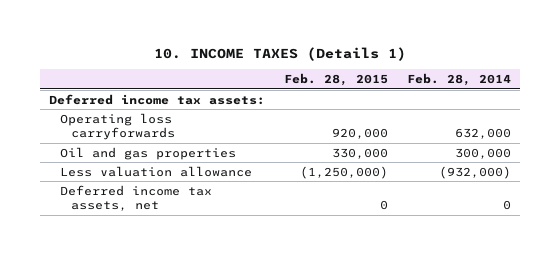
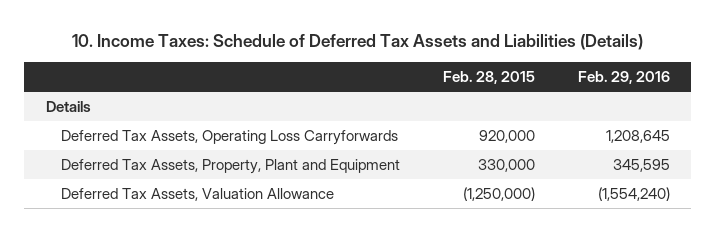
[154,46,407,61] 10. INCOME TAXES (Details 1) -> [71,34,643,51] 10. Income Taxes: Schedule of Deferred Tax Assets and Liabilities (Details)
[406,73,511,87] Feb. 28, 2014 -> none
none -> [577,71,670,85] Feb. 29, 2016
[49,93,266,105] Deferred income tax assets: -> none
[60,184,213,212] Deferred income tax assets, net -> none
none -> [45,101,91,113] Details
[60,112,176,141] Operating loss carryforwards -> [61,130,399,146] Deferred Tax Assets, Operating Loss Carryforwards
[60,146,237,160] Oil and gas properties -> [61,159,401,175] Deferred Tax Assets, Property, Plant and Equipment
[60,165,253,177] Less valuation allowance -> [61,188,335,202] Deferred Tax Assets, Valuation Allowance

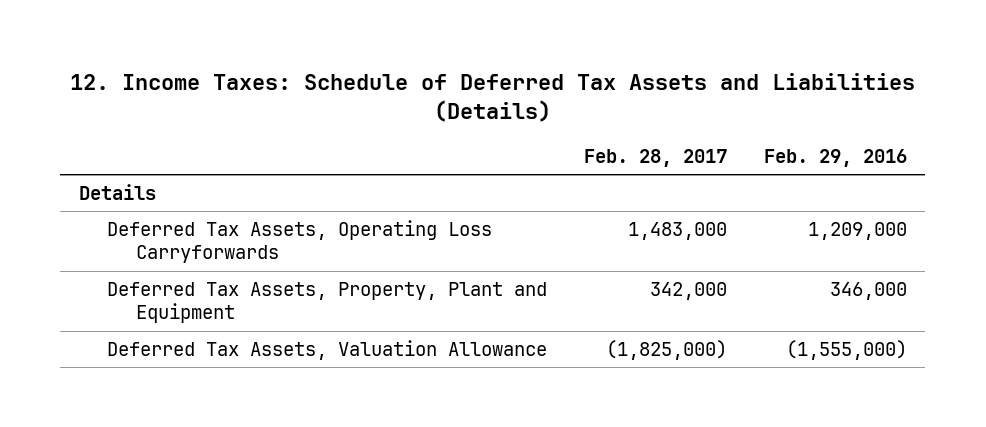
[71,34,643,51] 10. Income Taxes: Schedule of Deferred Tax Assets and Liabilities (Details) -> [69,72,915,122] 12. Income Taxes: Schedule of Deferred Tax Assets and Liabilities (Details)
[443,71,536,85] Feb. 28, 2015 -> none
none -> [584,148,728,167] Feb. 28, 2017
[605,130,670,144] 1,208,645 -> [808,222,908,241] 1,209,000
[612,159,670,173] 345,595 -> [830,282,908,301] 346,000
[597,187,670,202] (1,554,240) -> [786,340,908,361] (1,555,000)

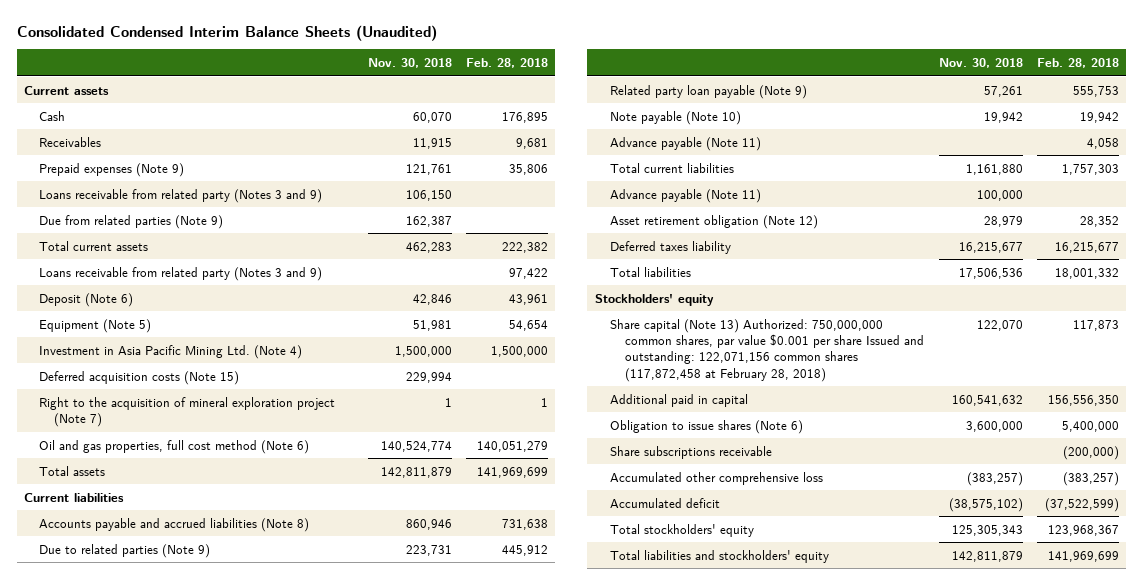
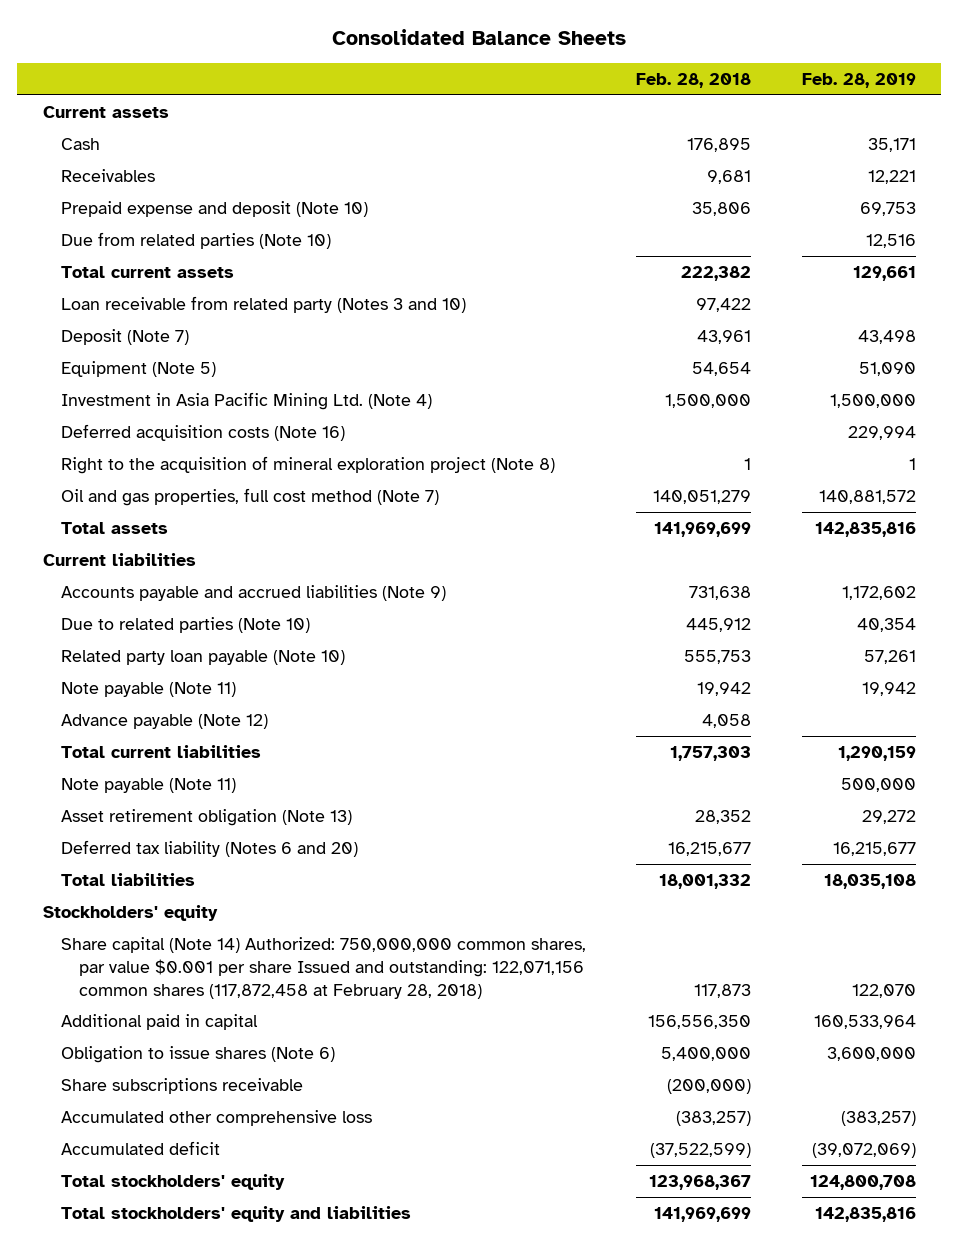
[16,24,437,41] Consolidated Condensed Interim Balance Sheets (Unaudited) -> [332,29,627,46] Consolidated Balance Sheets
[367,57,452,68] Nov. 30, 2018 -> none
none -> [802,73,917,89] Feb. 28, 2019
[39,188,323,203] Loans receivable from related party (Notes 3 and 9) -> none
[39,162,185,177] Prepaid expenses (Note 9) -> [60,200,368,217] Prepaid expense and deposit (Note 10)
[39,214,224,229] Due from related parties (Note 9) -> [60,231,331,249] Due from related parties (Note 10)
[39,266,323,281] Loans receivable from related party (Notes 3 and 9) -> [60,295,466,313] Loan receivable from related party (Notes 3 and 10)
[39,292,134,307] Deposit (Note 6) -> [60,328,189,345] Deposit (Note 7)
[39,370,240,385] Deferred acquisition costs (Note 15) -> [60,423,345,441] Deferred acquisition costs (Note 16)
[39,396,336,427] Right to the acquisition of mineral exploration project (Note 7) -> [60,455,555,474] Right to the acquisition of mineral exploration project (Note 8)
[39,439,310,454] Oil and gas properties, full cost method (Note 6) -> [60,487,439,506] Oil and gas properties, full cost method (Note 7)
[39,517,310,532] Accounts payable and accrued liabilities (Note 8) -> [60,584,446,601] Accounts payable and accrued liabilities (Note 9)
[39,543,211,558] Due to related parties (Note 9) -> [60,616,310,633] Due to related parties (Note 10)
[609,84,807,99] Related party loan payable (Note 9) -> [60,649,345,665] Related party loan payable (Note 10)
[609,110,741,125] Note payable (Note 10) -> [60,681,236,697] Note payable (Note 11)
[609,136,761,151] Advance payable (Note 11) -> [60,713,268,729] Advance payable (Note 12)
[609,188,761,203] Advance payable (Note 11) -> [60,777,236,793] Note payable (Note 11)
[609,214,818,229] Asset retirement obligation (Note 12) -> [60,808,352,826] Asset retirement obligation (Note 13)
[609,240,731,254] Deferred taxes liability -> [60,839,358,857] Deferred tax liability (Notes 6 and 20)
[609,318,925,382] Share capital (Note 13) Authorized: 750,000,000 common shares, par value $0.001 per share Issued and outstanding: 122,071,156 common shares (117,872,458 at February 28, 2018) -> [60,936,586,999] Share capital (Note 14) Authorized: 750,000,000 common shares, par value $0.001 per share Issued and outstanding: 122,071,156 common shares (117,872,458 at February 28, 2018)
[609,549,829,563] Total liabilities and stockholders' equity -> [60,1205,411,1222] Total stockholders' equity and liabilities

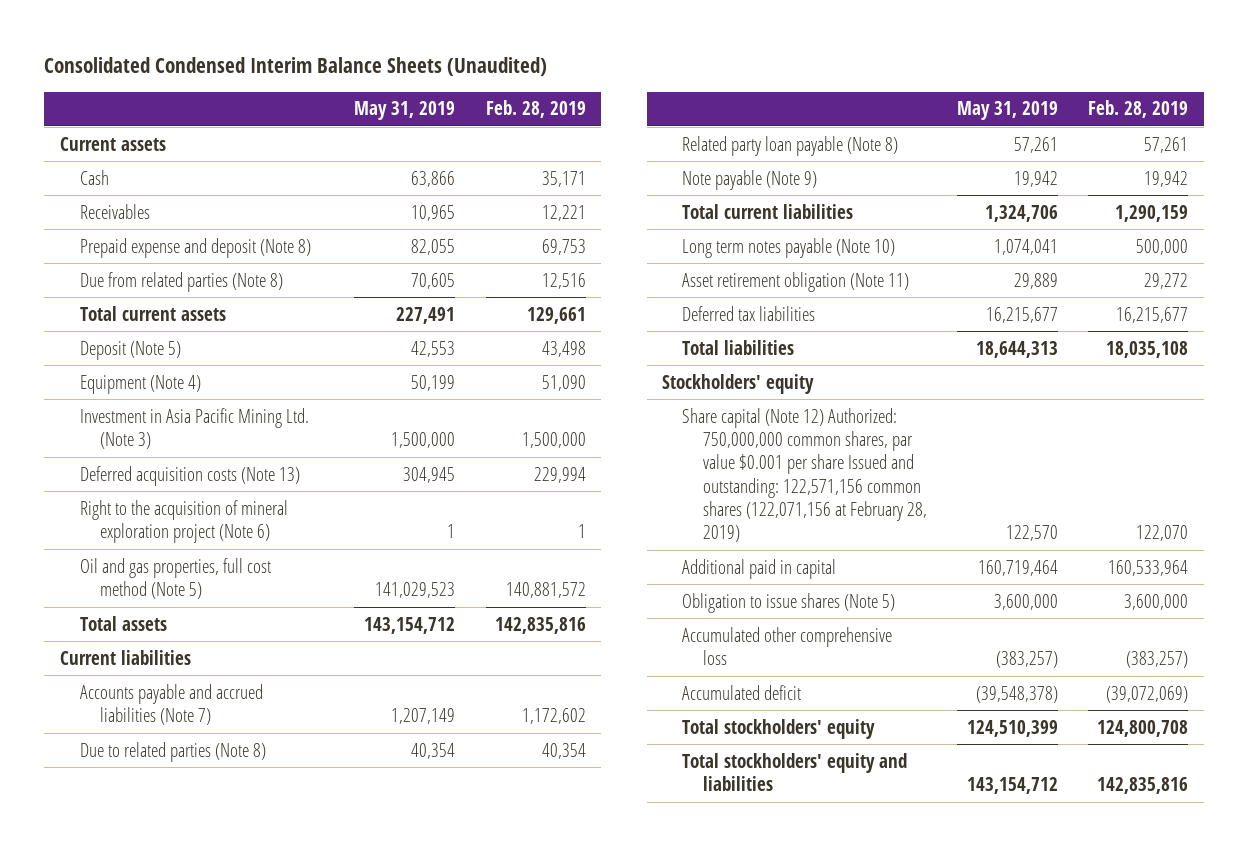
[332,29,627,46] Consolidated Balance Sheets -> [44,57,548,77] Consolidated Condensed Interim Balance Sheets (Unaudited)
[636,73,752,89] Feb. 28, 2018 -> none
none -> [354,101,456,121] May 31, 2019
[60,200,368,217] Prepaid expense and deposit (Note 10) -> [79,237,311,258] Prepaid expense and deposit (Note 8)
[60,231,331,249] Due from related parties (Note 10) -> [79,271,283,292] Due from related parties (Note 8)
[60,295,466,313] Loan receivable from related party (Notes 3 and 10) -> none
[60,328,189,345] Deposit (Note 7) -> [79,340,181,360] Deposit (Note 5)
[60,360,216,377] Equipment (Note 5) -> [79,374,201,394] Equipment (Note 4)
[60,391,432,410] Investment in Asia Pacific Mining Ltd. (Note 4) -> [79,407,309,449] Investment in Asia Pacific Mining Ltd. (Note 3)
[60,423,345,441] Deferred acquisition costs (Note 16) -> [79,465,300,486] Deferred acquisition costs (Note 13)
[60,455,555,474] Right to the acquisition of mineral exploration project (Note 8) -> [79,499,288,543] Right to the acquisition of mineral exploration project (Note 6)
[60,487,439,506] Oil and gas properties, full cost method (Note 7) -> [79,557,271,599] Oil and gas properties, full cost method (Note 5)
[60,713,268,729] Advance payable (Note 12) -> none
[60,584,446,601] Accounts payable and accrued liabilities (Note 9) -> [79,683,263,725] Accounts payable and accrued liabilities (Note 7)
[60,616,310,633] Due to related parties (Note 10) -> [79,741,266,762] Due to related parties (Note 8)
[60,649,345,665] Related party loan payable (Note 10) -> [682,135,899,156] Related party loan payable (Note 8)
[60,681,236,697] Note payable (Note 11) -> [682,169,818,190] Note payable (Note 9)
[60,777,236,793] Note payable (Note 11) -> [682,237,896,258] Long term notes payable (Note 10)
[60,808,352,826] Asset retirement obligation (Note 13) -> [682,271,910,292] Asset retirement obligation (Note 11)
[60,839,358,857] Deferred tax liability (Notes 6 and 20) -> [682,305,816,321] Deferred tax liabilities
[60,936,586,999] Share capital (Note 14) Authorized: 750,000,000 common shares, par value $0.001 per share Issued and outstanding: 122,071,156 common shares (117,872,458 at February 28, 2018) -> [682,407,927,543] Share capital (Note 12) Authorized: 750,000,000 common shares, par value $0.001 per share Issued and outstanding: 122,571,156 common shares (122,071,156 at February 28, 2019)
[60,1077,303,1094] Share subscriptions receivable -> none
[60,1045,335,1063] Obligation to issue shares (Note 6) -> [682,592,896,613] Obligation to issue shares (Note 5)

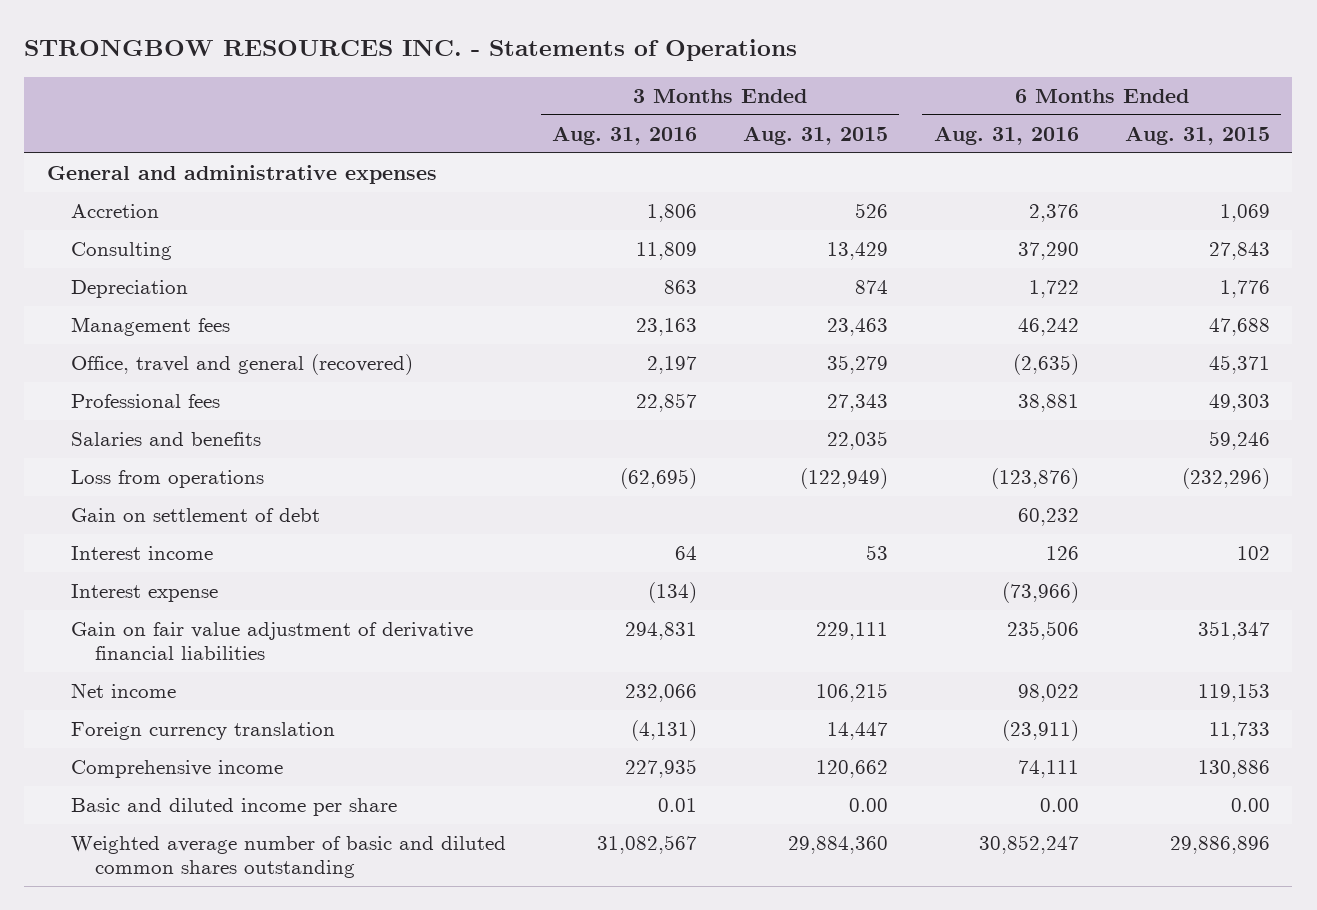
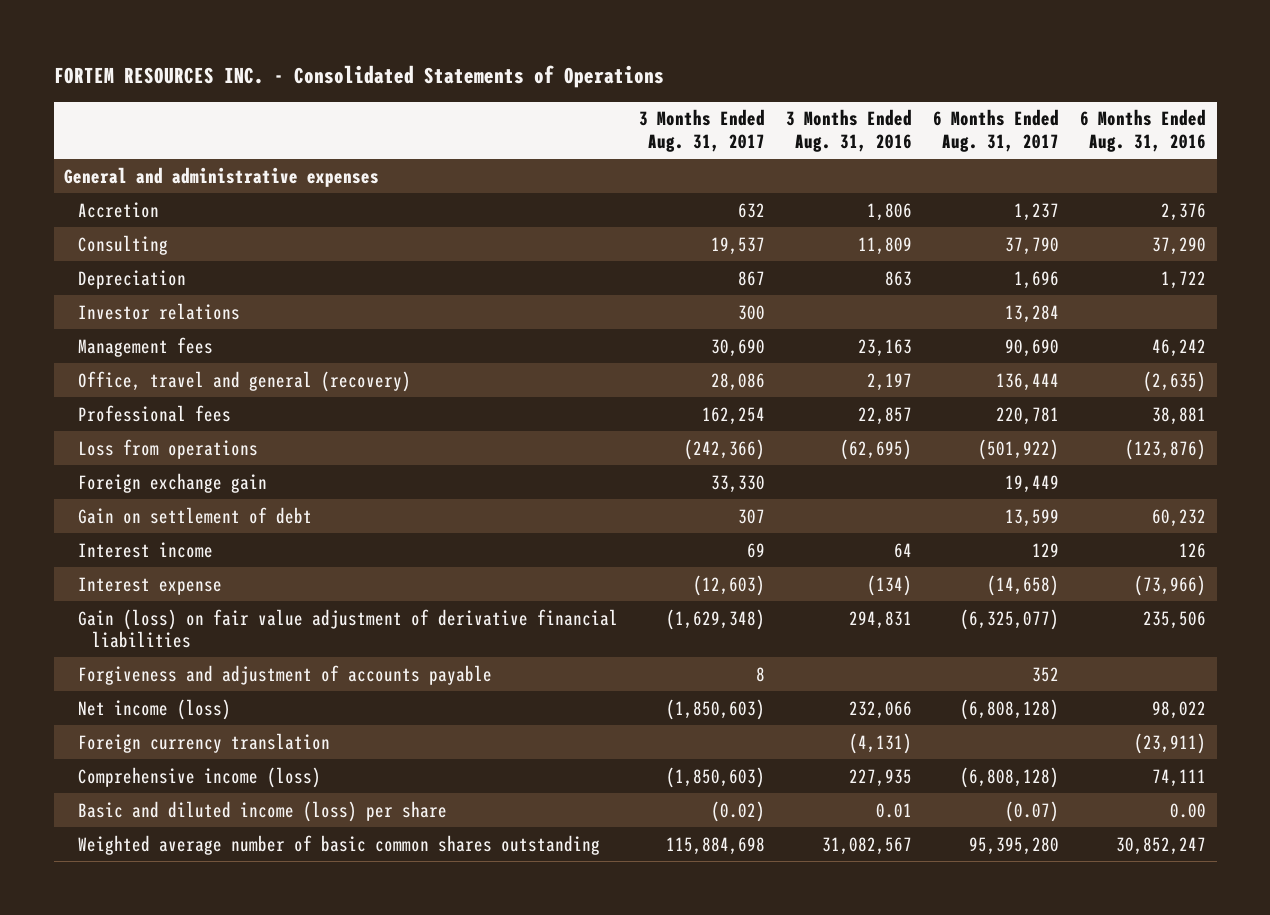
[24,39,798,62] STRONGBOW RESOURCES INC. - Statements of Operations -> [53,64,664,88] FORTEM RESOURCES INC. - Consolidated Statements of Operations
[742,125,888,145] Aug. 31, 2015 -> none
[1124,125,1270,145] Aug. 31, 2015 -> none
none -> [638,109,765,152] 3 Months Ended Aug. 31, 2017
none -> [932,109,1059,152] 6 Months Ended Aug. 31, 2017
none -> [77,302,240,320] Investor relations
[71,354,414,376] Office, travel and general (recovered) -> [77,370,411,392] Office, travel and general (recovery)
[71,432,262,447] Salaries and benefits -> none
none -> [77,472,267,493] Foreign exchange gain
[71,622,474,660] Gain on fair value adjustment of derivative financial liabilities -> [77,608,618,649] Gain (loss) on fair value adjustment of derivative financial liabilities
none -> [77,664,492,685] Forgiveness and adjustment of accounts payable
[71,683,177,699] Net income -> [77,698,231,720] Net income (loss)
[71,760,284,779] Comprehensive income -> [77,766,321,788] Comprehensive income (loss)
[71,798,398,817] Basic and diluted income per share -> [77,800,447,822] Basic and diluted income (loss) per share
[71,836,507,878] Weighted average number of basic and diluted common shares outstanding -> [77,834,600,855] Weighted average number of basic common shares outstanding

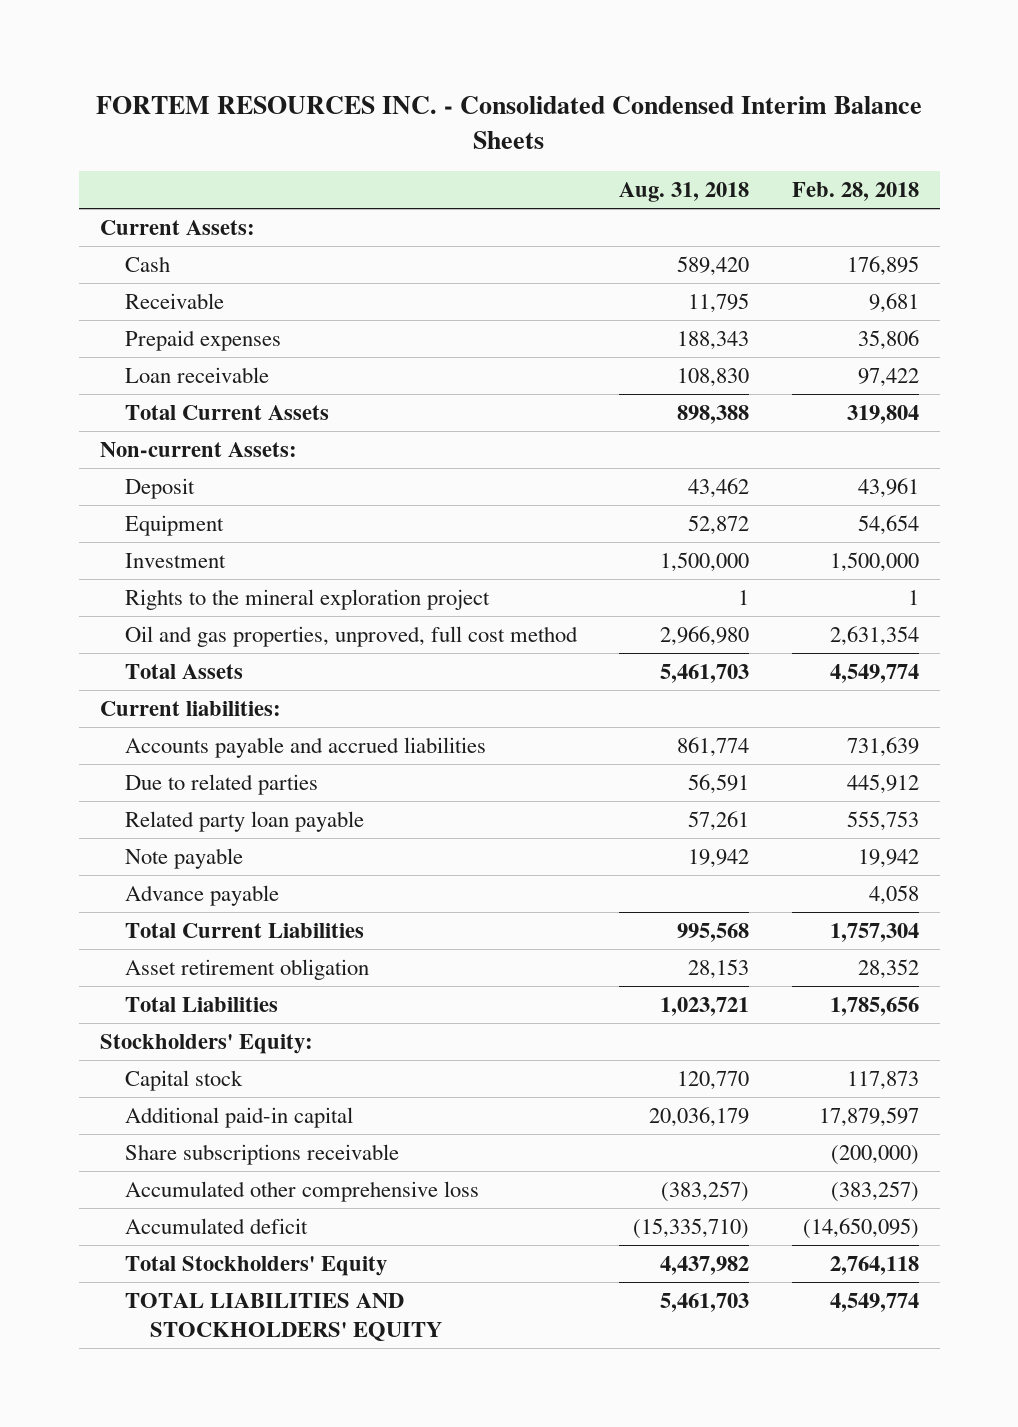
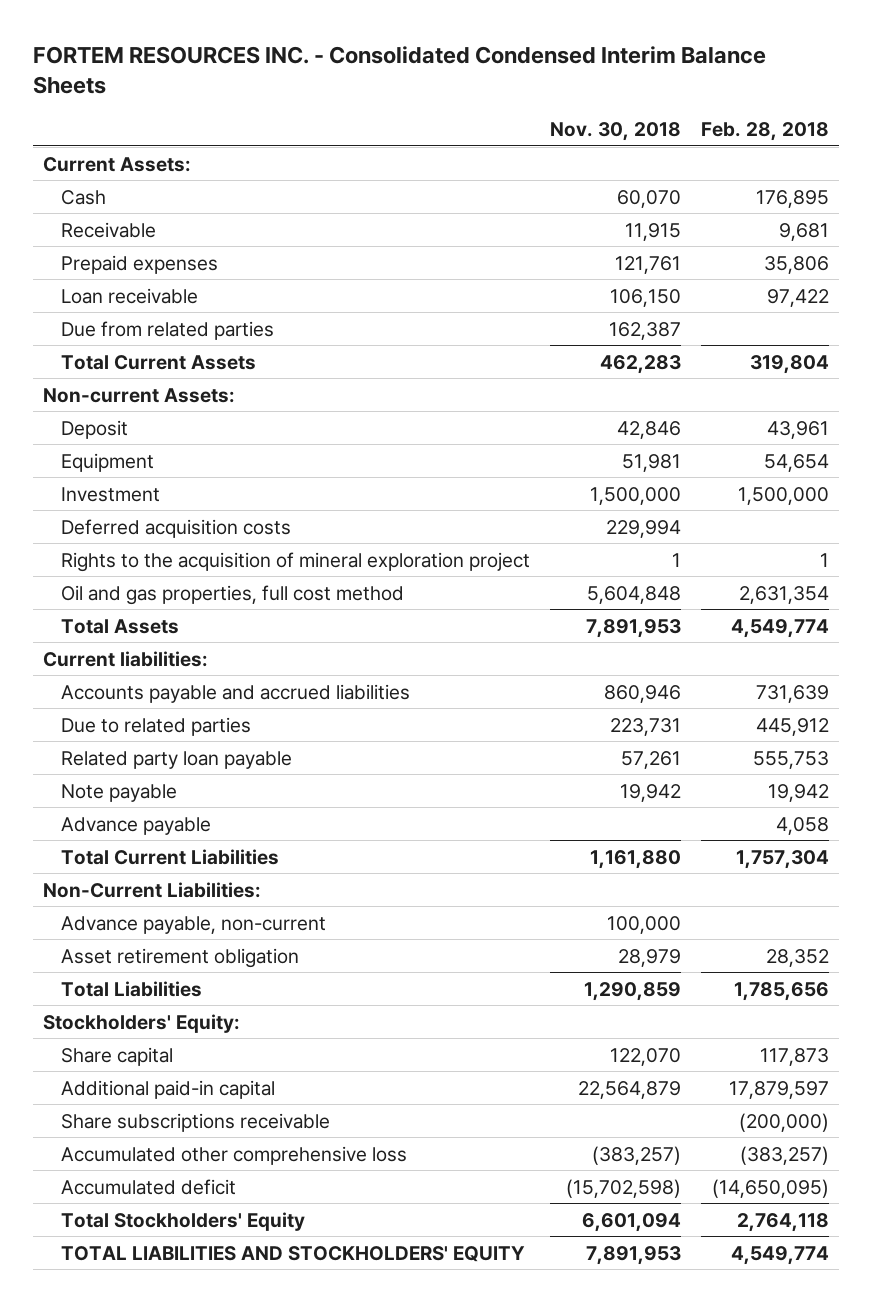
[619,182,750,203] Aug. 31, 2018 -> none
none -> [549,122,681,142] Nov. 30, 2018
none -> [60,320,274,340] Due from related parties
none -> [60,518,291,538] Deferred acquisition costs
[125,588,491,610] Rights to the mineral exploration project -> [60,551,530,572] Rights to the acquisition of mineral exploration project
[125,625,579,647] Oil and gas properties, unproved, full cost method -> [60,584,404,605] Oil and gas properties, full cost method
none -> [43,881,262,898] Non-Current Liabilities:
none -> [60,915,326,934] Advance payable, non-current
[125,1069,244,1091] Capital stock -> [60,1046,173,1066] Share capital

